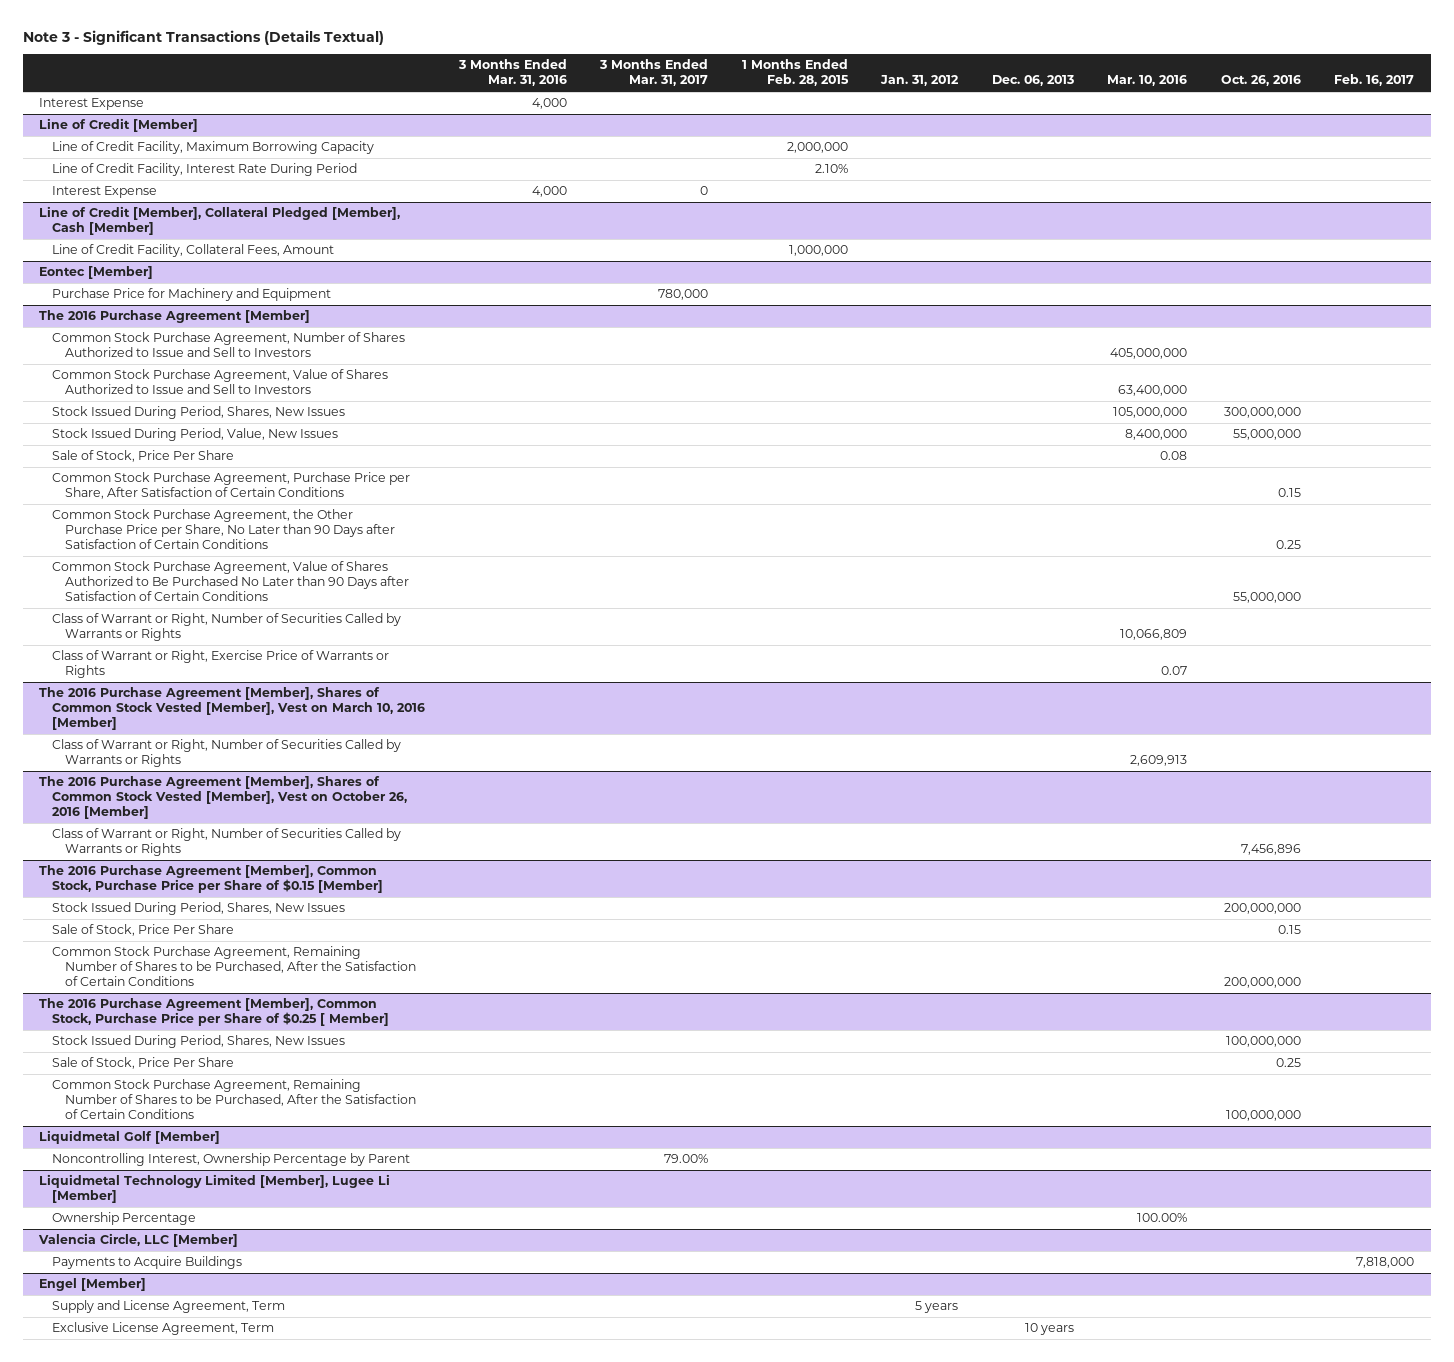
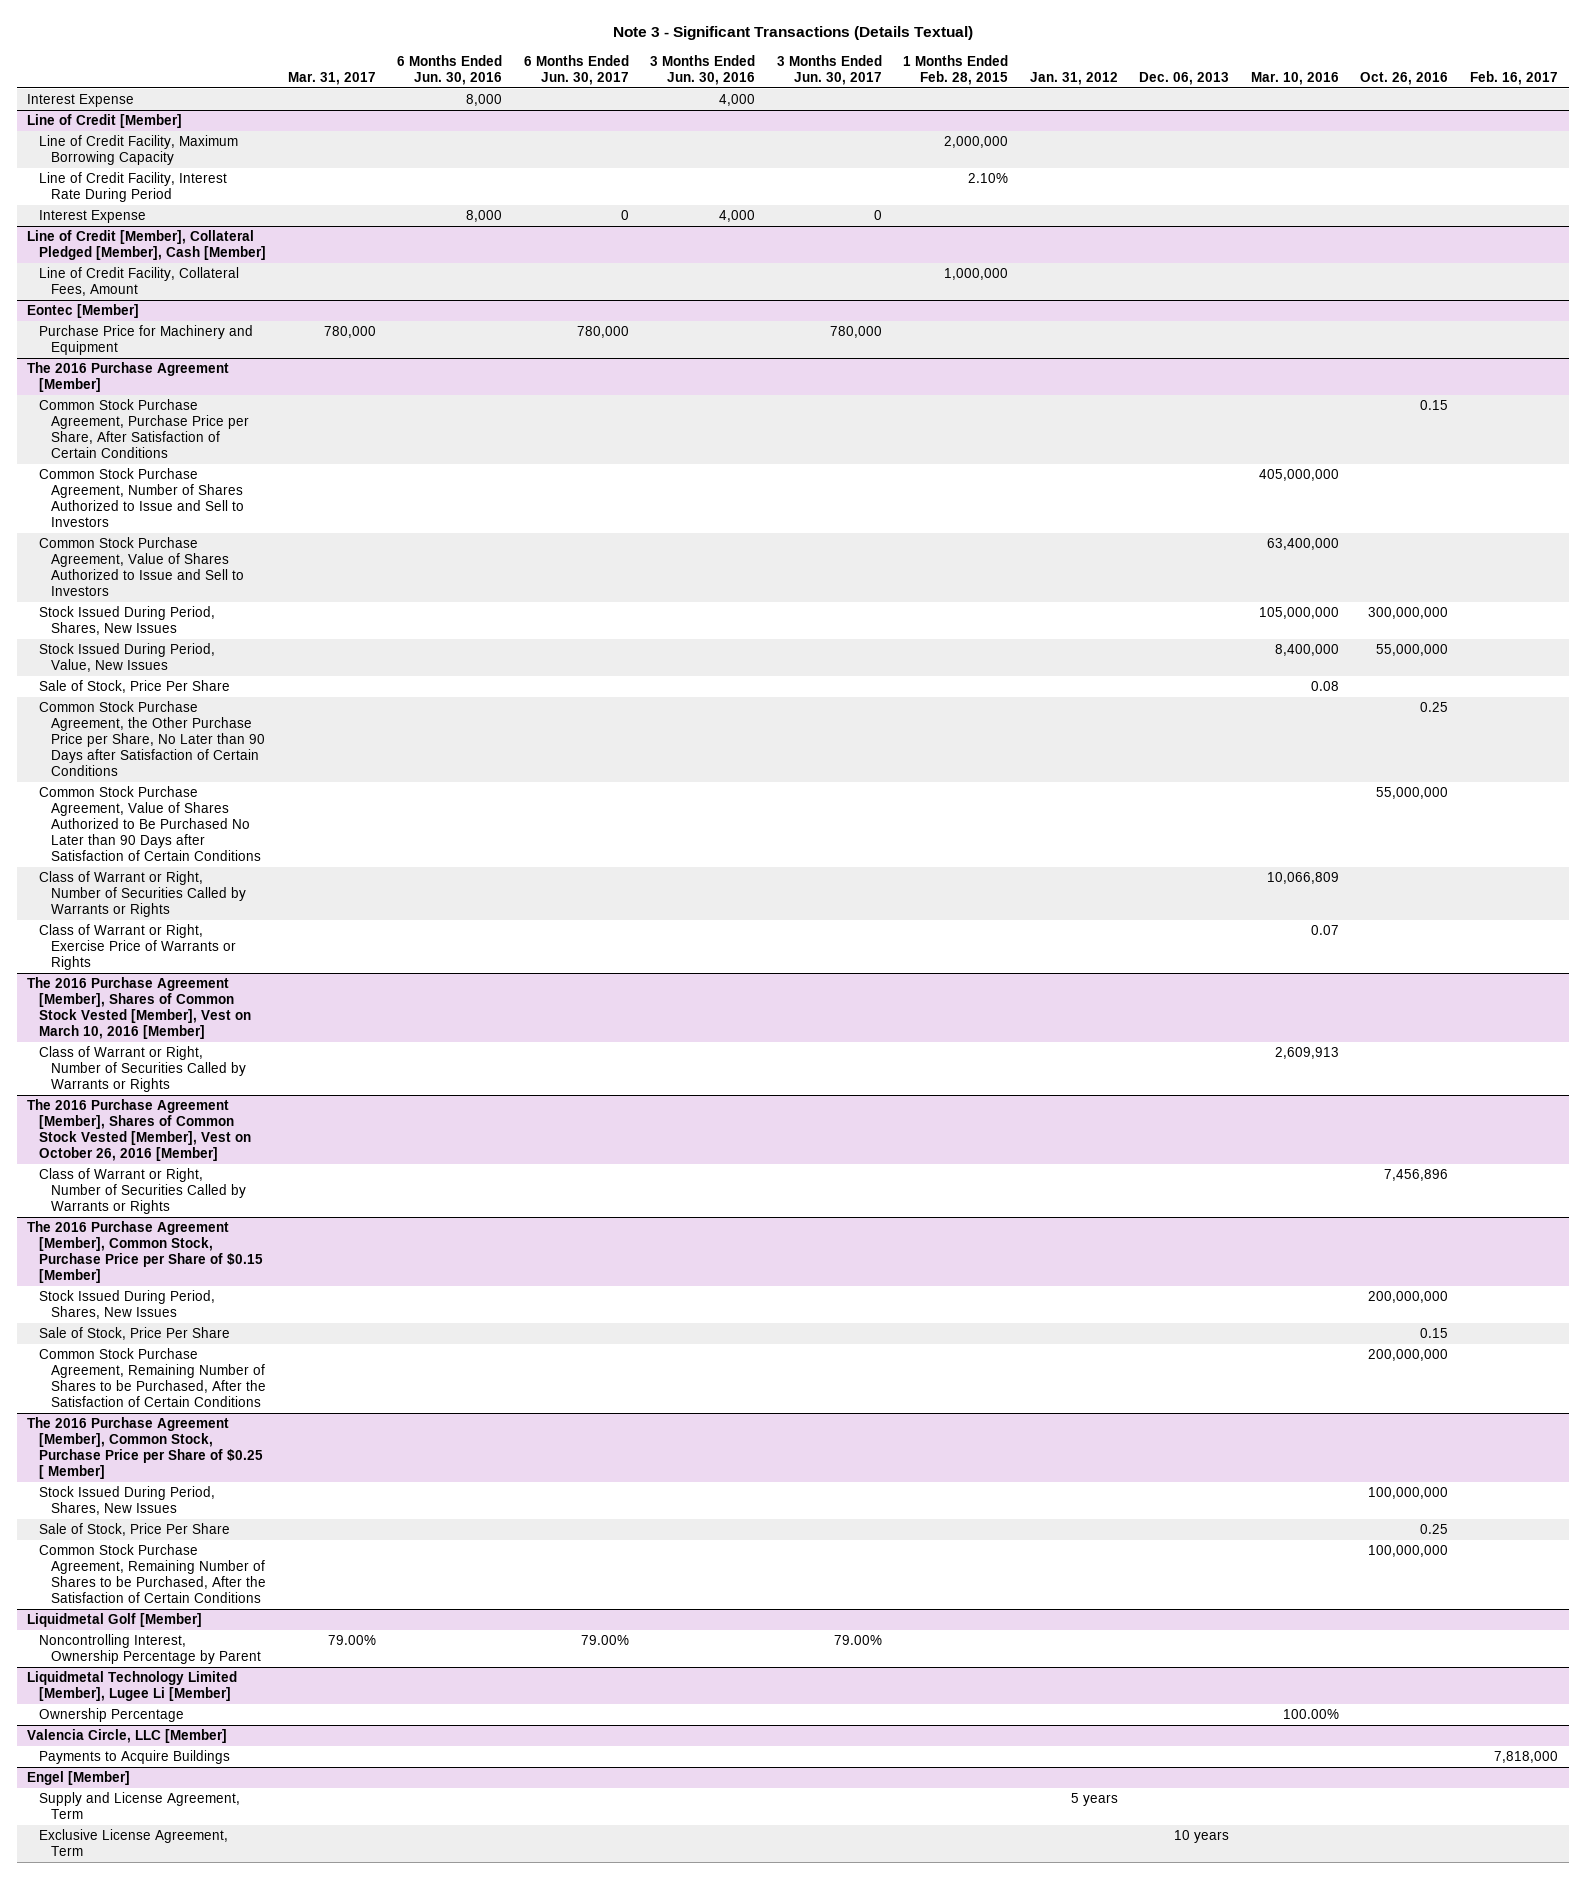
[457,59,567,87] 3 Months Ended Mar. 31, 2016 -> none
[599,59,709,87] 3 Months Ended Mar. 31, 2017 -> none
none -> [287,71,376,85] Mar. 31, 2017
none -> [397,54,503,85] 6 Months Ended Jun. 30, 2016
none -> [523,54,629,85] 6 Months Ended Jun. 30, 2017
none -> [650,54,756,85] 3 Months Ended Jun. 30, 2016
none -> [776,54,882,85] 3 Months Ended Jun. 30, 2017
[52,472,411,500] Common Stock Purchase Agreement, Purchase Price per Share, After Satisfaction of Certain Conditions -> [39,399,250,458] Common Stock Purchase Agreement, Purchase Price per Share, After Satisfaction of Certain Conditions

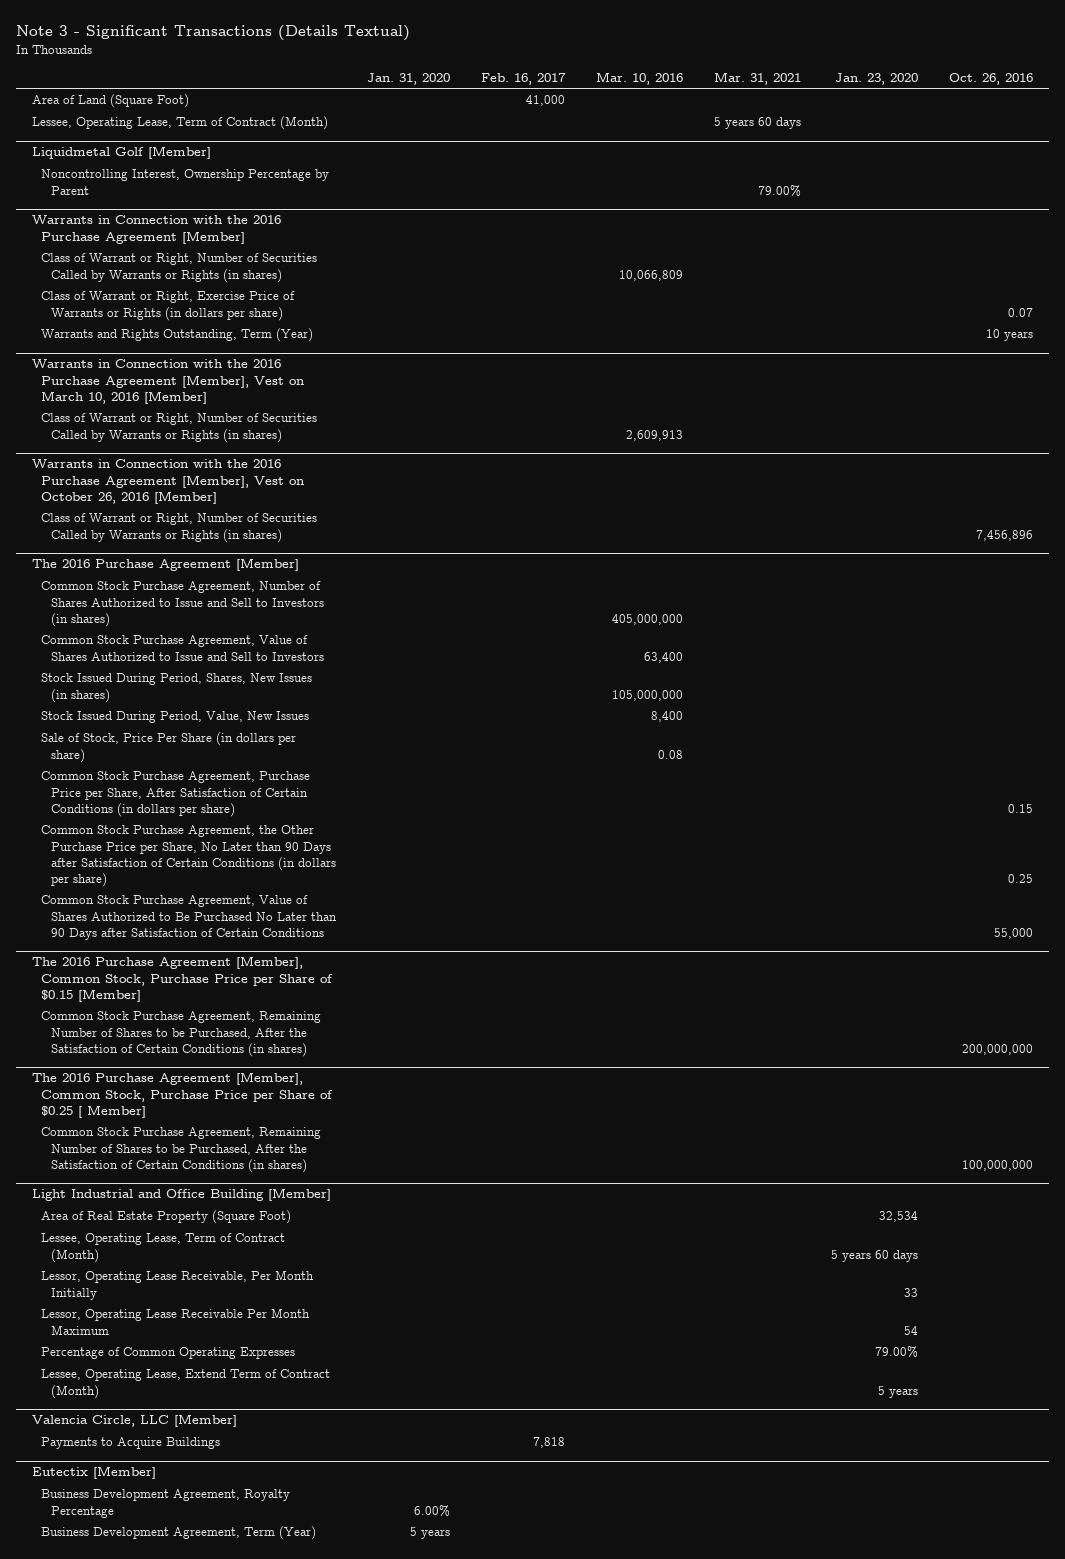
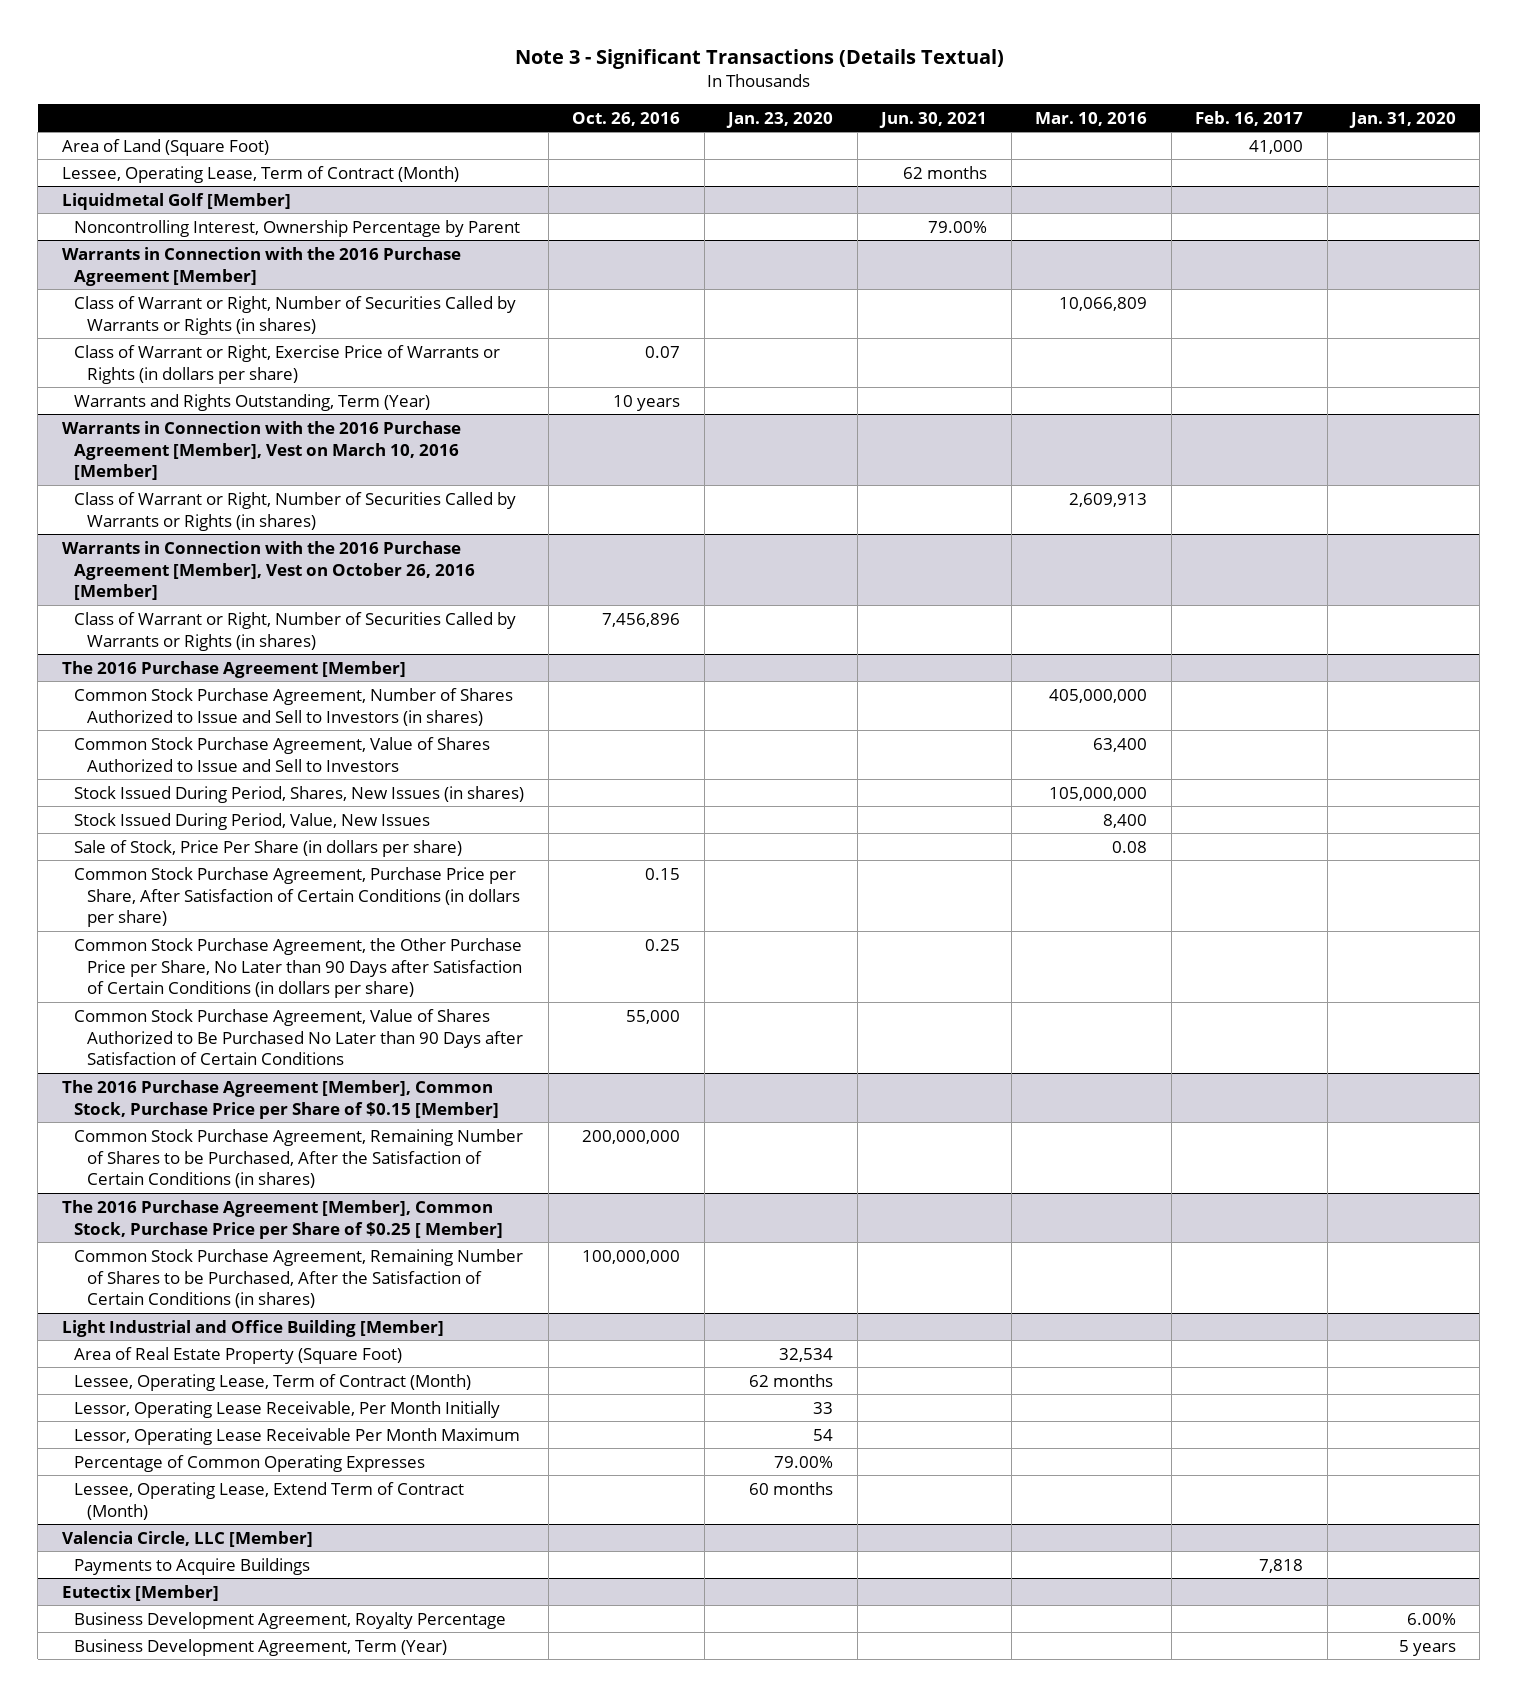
[713,71,801,85] Mar. 31, 2021 -> none
none -> [879,111,988,128] Jun. 30, 2021
[831,1249,919,1262] 5 years 60 days -> [749,1373,834,1387] 62 months
[878,1385,919,1398] 5 years -> [749,1481,834,1495] 60 months

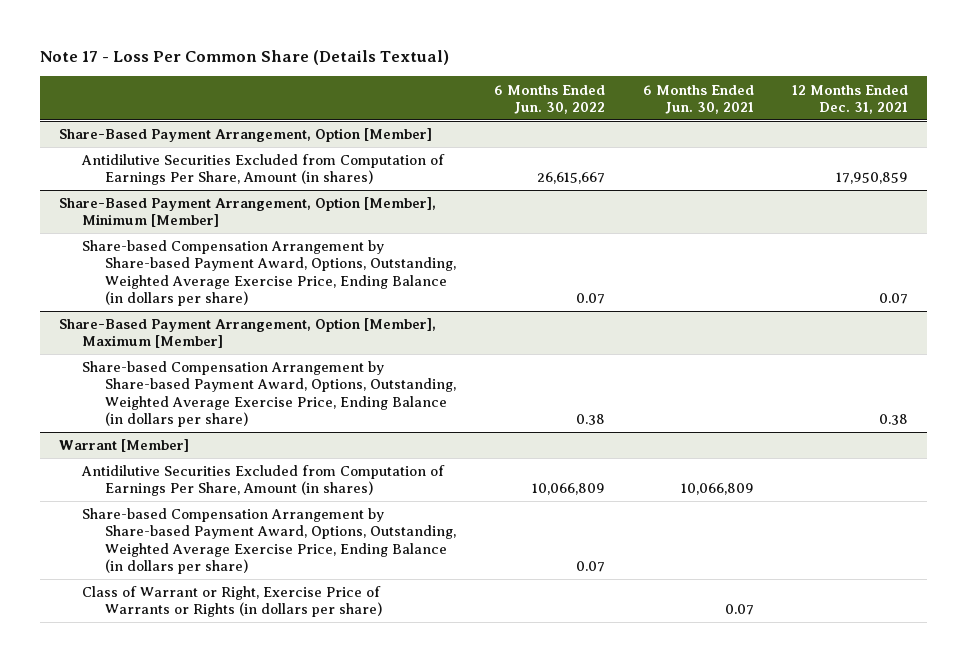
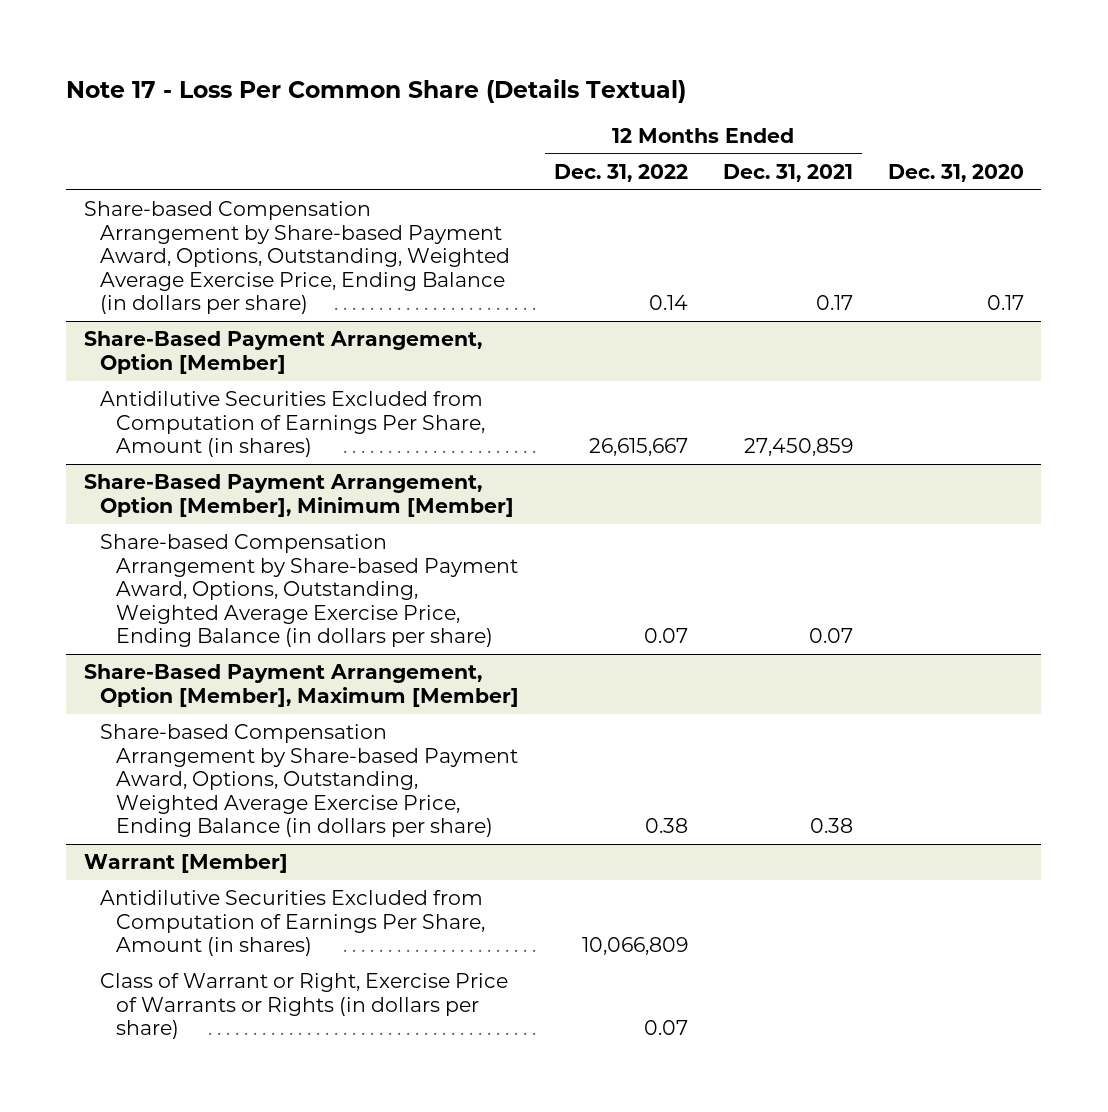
[493,84,605,114] 6 Months Ended Jun. 30, 2022 -> none
[642,84,754,114] 6 Months Ended Jun. 30, 2021 -> none
none -> [553,163,688,182] Dec. 31, 2022
none -> [887,163,1024,182] Dec. 31, 2020
none -> [83,201,510,315] Share-based Compensation Arrangement by Share-based Payment Award, Options, Outstanding, Weighted Average Exercise Price, Ending Balance (in dollars per share)
[836,172,909,185] 17,950,859 -> [743,438,853,457] 27,450,859
[81,508,456,574] Share-based Compensation Arrangement by Share-based Payment Award, Options, Outstanding, Weighted Average Exercise Price, Ending Balance (in dollars per share) -> none

